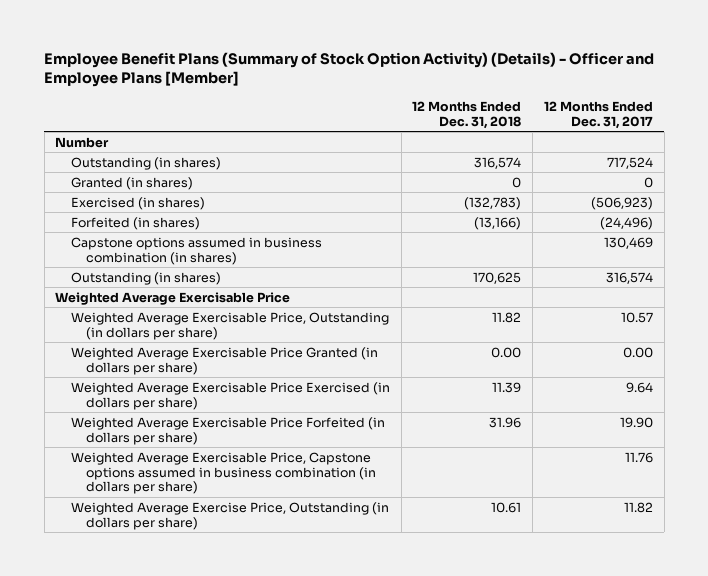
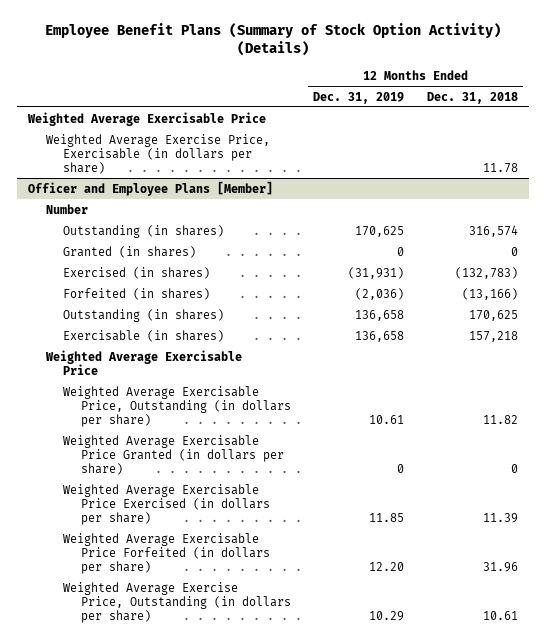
[44,51,655,88] Employee Benefit Plans (Summary of Stock Option Activity) (Details) - Officer and Employee Plans [Member] -> [45,23,502,57] Employee Benefit Plans (Summary of Stock Option Activity) (Details)
[543,100,653,129] 12 Months Ended Dec. 31, 2017 -> none
none -> [313,91,405,104] Dec. 31, 2019
none -> [27,111,267,126] Weighted Average Exercisable Price
none -> [45,133,270,175] Weighted Average Exercise Price, Exercisable (in dollars per share)
none -> [28,180,274,196] Officer and Employee Plans [Member]
[70,236,322,265] Capstone options assumed in business combination (in shares) -> none
none -> [63,329,225,342] Exercisable (in shares)
[491,346,522,358] 0.00 -> [510,464,518,474] 0
[70,451,377,495] Weighted Average Exercisable Price, Capstone options assumed in business combination (in dollars per share) -> none

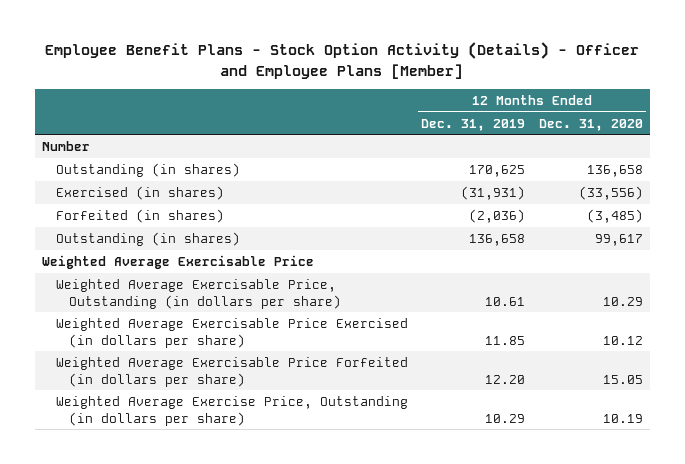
[45,23,502,57] Employee Benefit Plans (Summary of Stock Option Activity) (Details) -> [45,42,640,79] Employee Benefit Plans - Stock Option Activity (Details) - Officer and Employee Plans [Member]
[426,91,518,104] Dec. 31, 2018 -> none
none -> [538,118,643,131] Dec. 31, 2020
[27,111,267,126] Weighted Average Exercisable Price -> none
[45,133,270,175] Weighted Average Exercise Price, Exercisable (in dollars per share) -> none
[28,180,274,196] Officer and Employee Plans [Member] -> none
[63,245,197,258] Granted (in shares) -> none
[63,329,225,342] Exercisable (in shares) -> none
[63,434,285,476] Weighted Average Exercisable Price Granted (in dollars per share) -> none

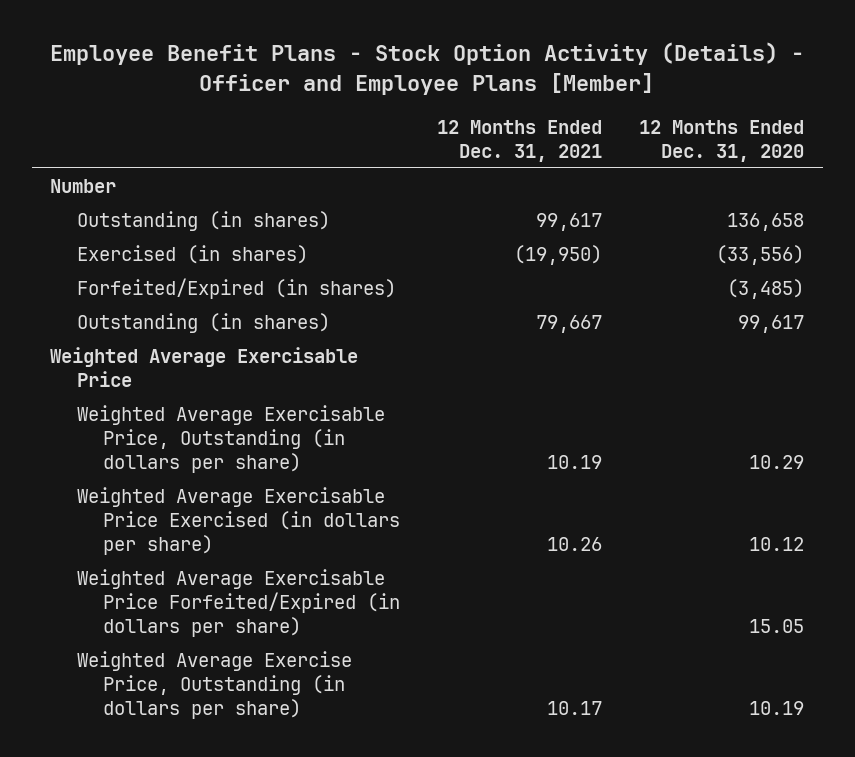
[421,118,526,131] Dec. 31, 2019 -> none
none -> [437,119,603,162] 12 Months Ended Dec. 31, 2021
[55,208,224,223] Forfeited (in shares) -> [76,277,396,299] Forfeited/Expired (in shares)
[55,356,408,387] Weighted Average Exercisable Price Forfeited (in dollars per share) -> [76,568,401,637] Weighted Average Exercisable Price Forfeited/Expired (in dollars per share)

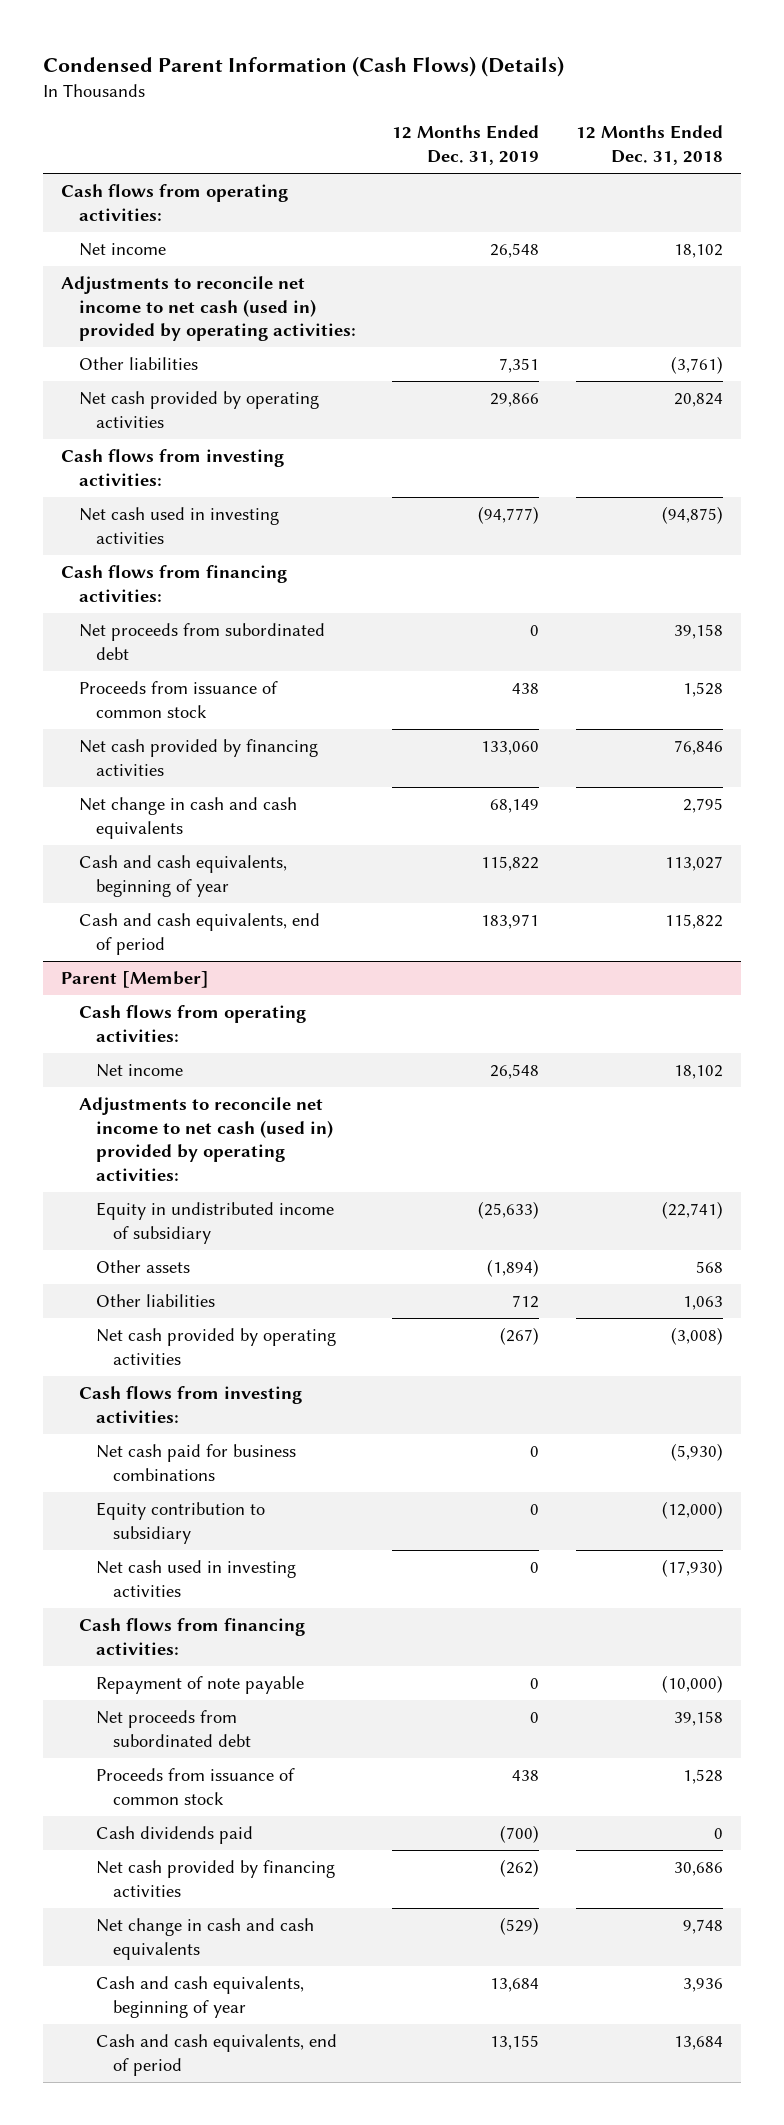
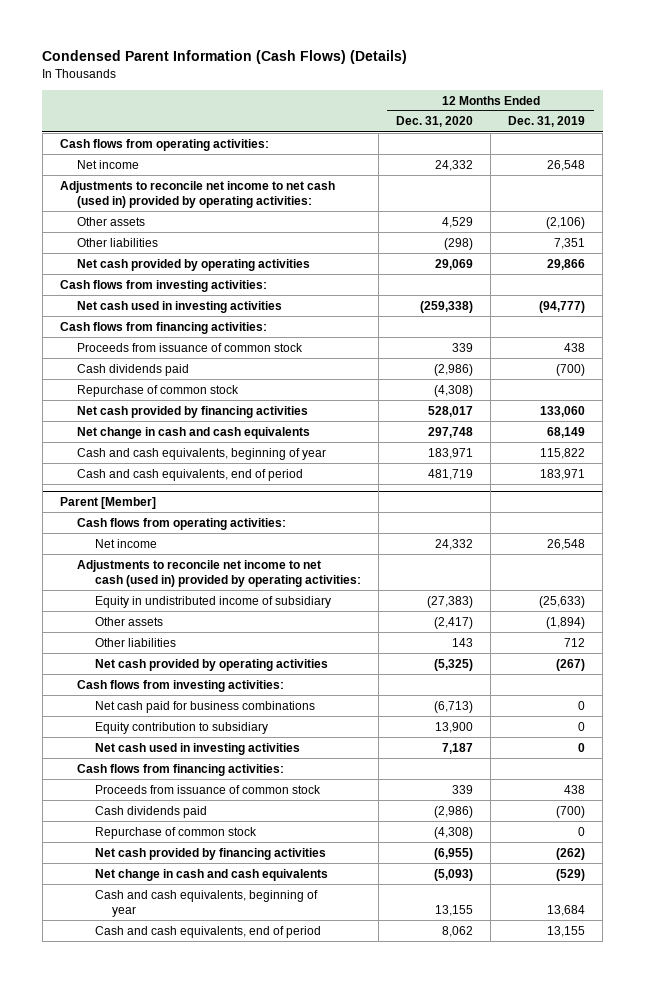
[575,125,723,166] 12 Months Ended Dec. 31, 2018 -> none
none -> [395,116,473,128] Dec. 31, 2020
none -> [77,216,146,226] Other assets
[78,623,325,660] Net proceeds from subordinated debt -> none
none -> [77,363,190,376] Cash dividends paid
none -> [77,384,240,397] Repurchase of common stock
[95,1676,304,1695] Repayment of note payable -> none
[95,1710,252,1747] Net proceeds from subordinated debt -> none
none -> [94,826,257,839] Repurchase of common stock

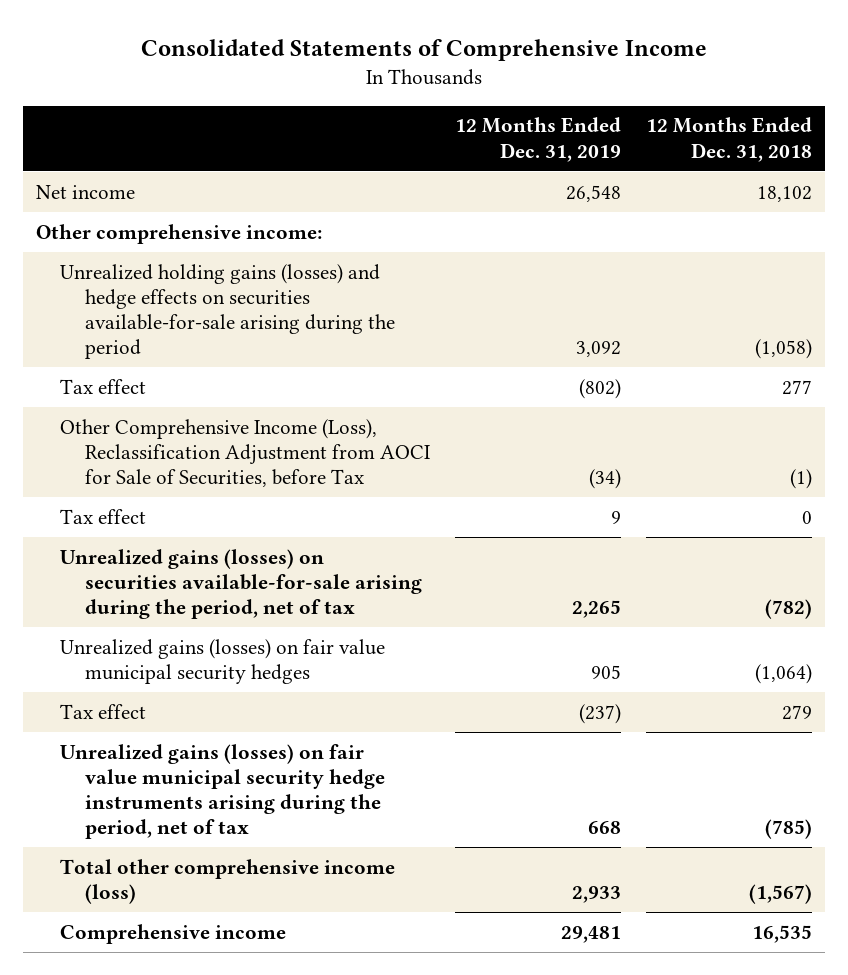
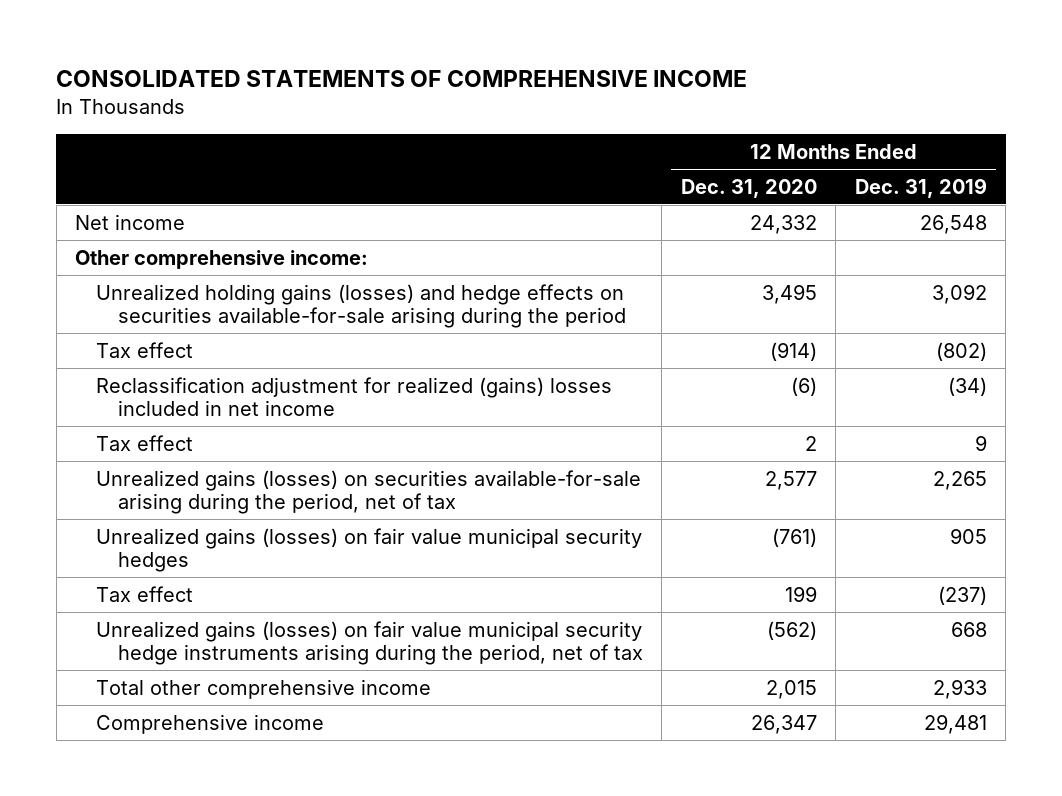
[141,39,708,62] Consolidated Statements of Comprehensive Income -> [56,70,748,88] CONSOLIDATED STATEMENTS OF COMPREHENSIVE INCOME
[646,117,813,162] 12 Months Ended Dec. 31, 2018 -> none
none -> [680,178,817,198] Dec. 31, 2020
[60,418,430,488] Other Comprehensive Income (Loss), Reclassification Adjustment from AOCI for Sale of Securities, before Tax -> [96,376,613,416] Reclassification adjustment for realized (gains) losses included in net income
[60,858,396,904] Total other comprehensive income (loss) -> [96,678,432,699] Total other comprehensive income

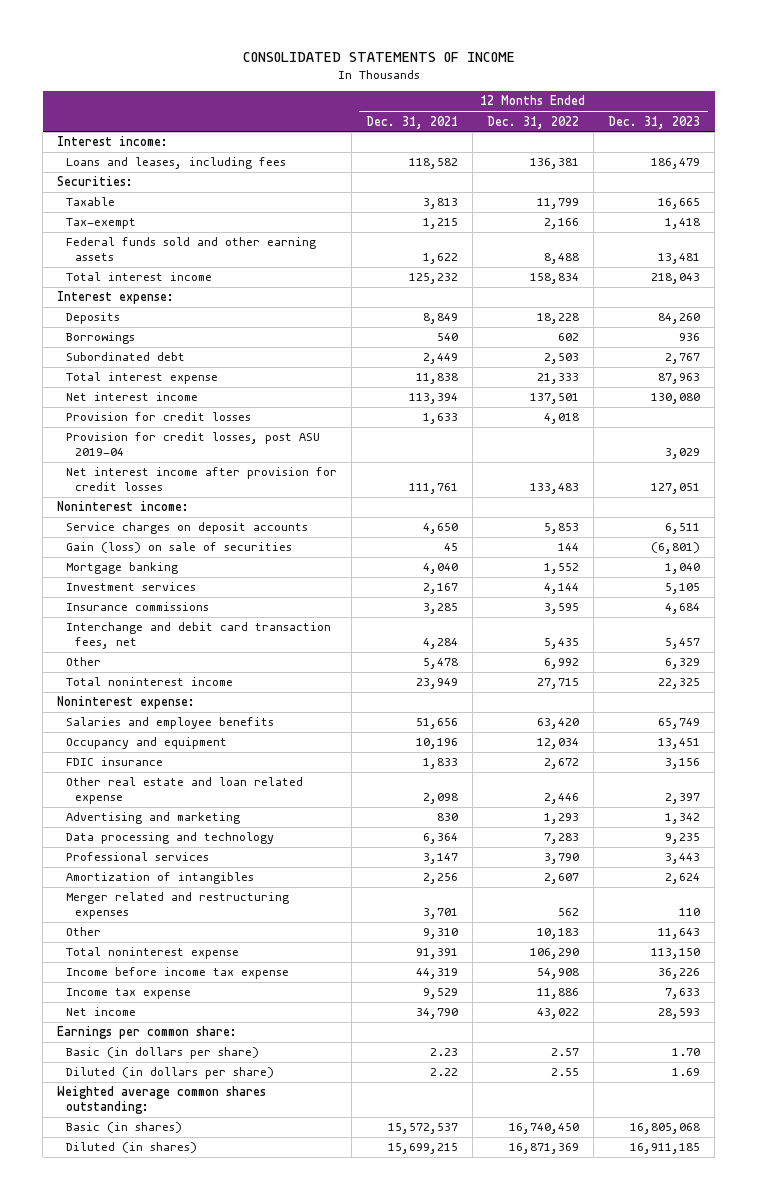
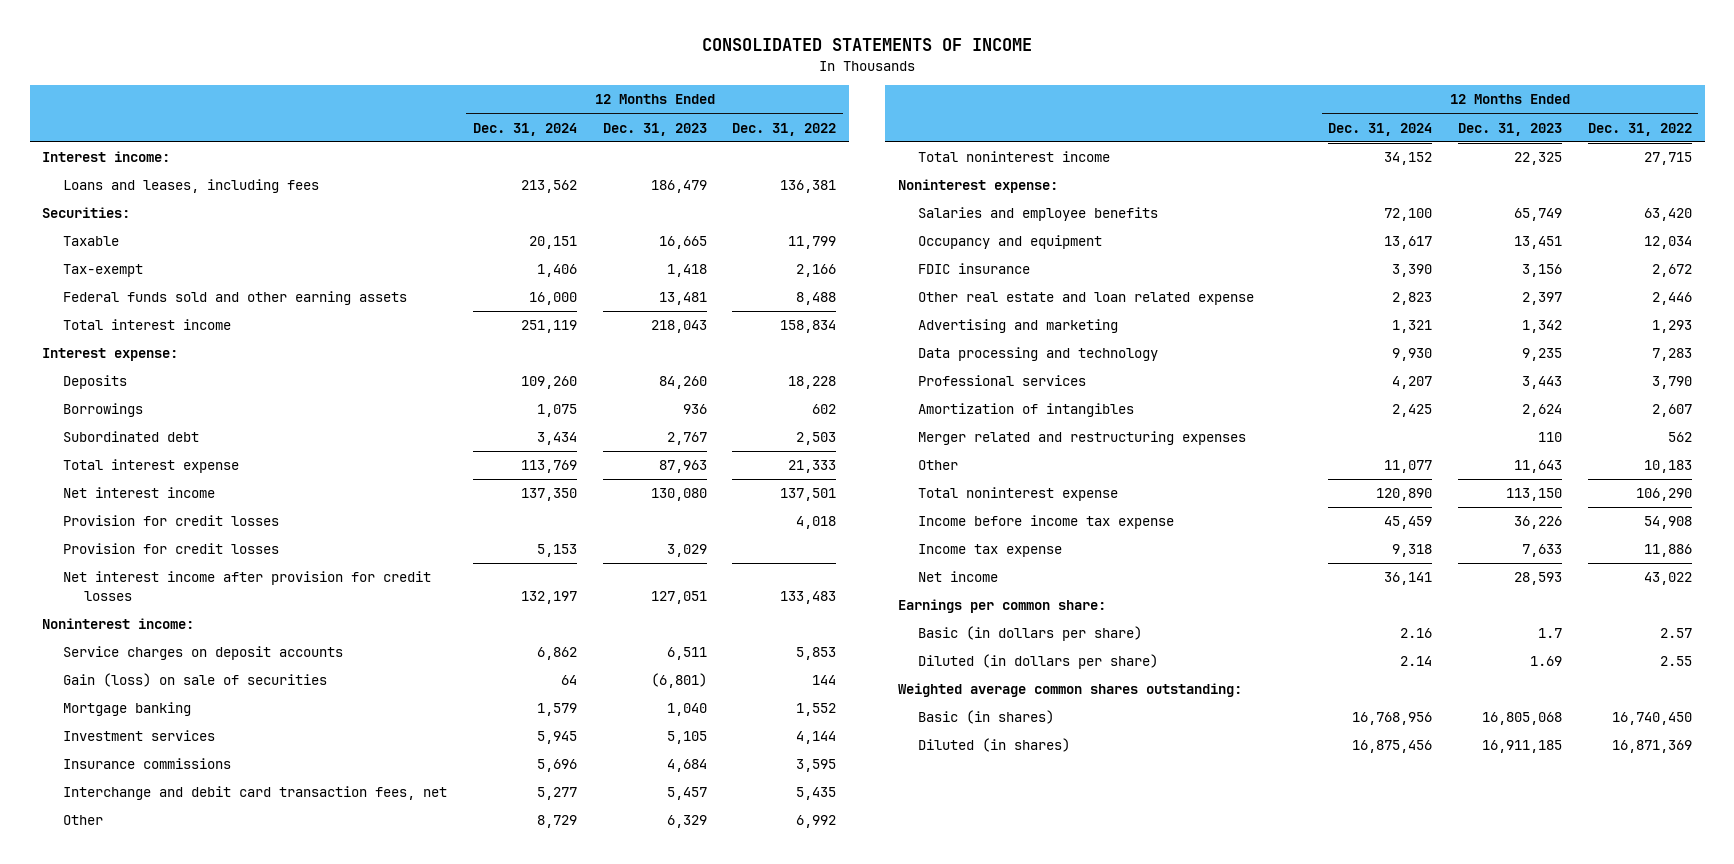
[366,115,459,129] Dec. 31, 2021 -> none
none -> [472,122,577,136] Dec. 31, 2024
[65,432,320,457] Provision for credit losses, post ASU 2019-04 -> [63,543,280,555] Provision for credit losses
[672,1048,701,1057] 1.70 -> [1537,628,1562,639] 1.7

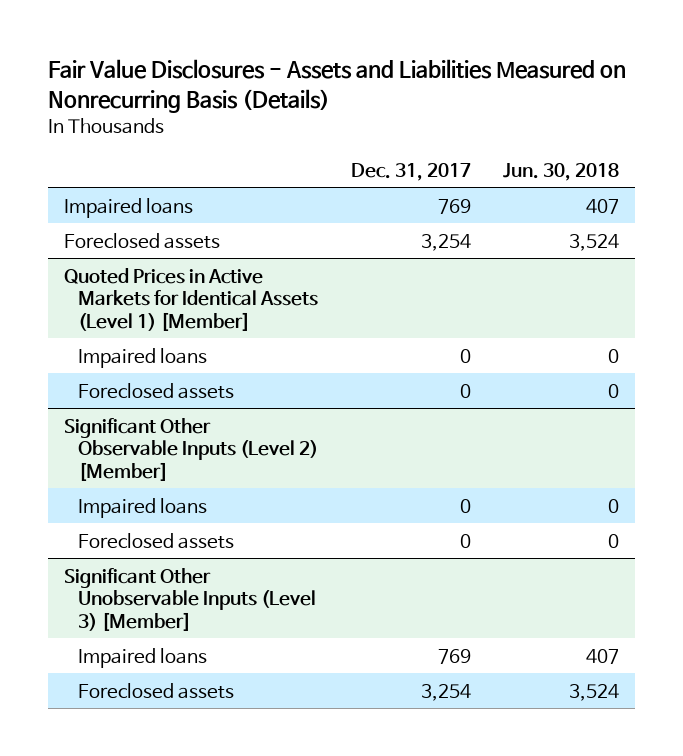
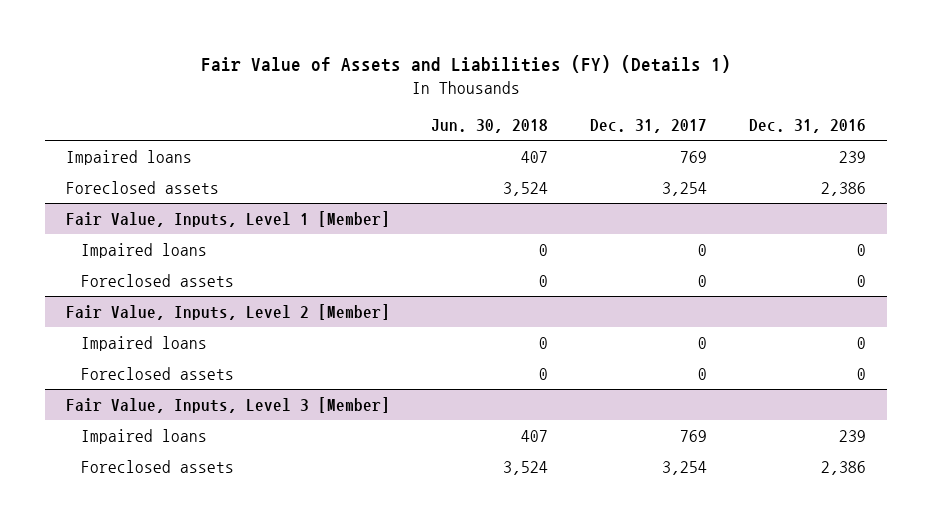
[47,59,626,113] Fair Value Disclosures - Assets and Liabilities Measured on Nonrecurring Basis (Details) -> [200,55,731,74] Fair Value of Assets and Liabilities (FY) (Details 1)
none -> [748,119,866,134] Dec. 31, 2016
[63,267,319,331] Quoted Prices in Active Markets for Identical Assets (Level 1) [Member] -> [65,210,390,227] Fair Value, Inputs, Level 1 [Member]
[63,417,319,481] Significant Other Observable Inputs (Level 2) [Member] -> [65,303,390,320] Fair Value, Inputs, Level 2 [Member]
[63,567,317,631] Significant Other Unobservable Inputs (Level 3) [Member] -> [65,396,390,413] Fair Value, Inputs, Level 3 [Member]

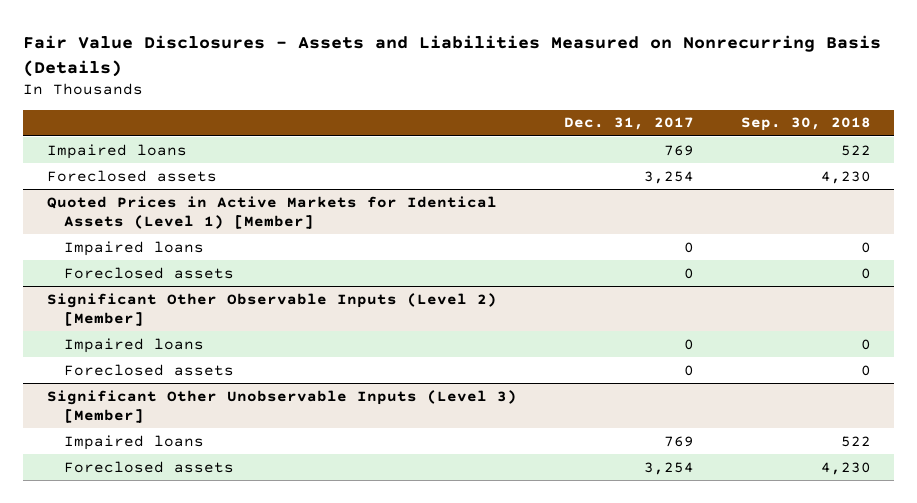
[200,55,731,74] Fair Value of Assets and Liabilities (FY) (Details 1) -> [23,34,882,77] Fair Value Disclosures - Assets and Liabilities Measured on Nonrecurring Basis (Details)
[431,119,549,134] Jun. 30, 2018 -> none
[748,119,866,134] Dec. 31, 2016 -> none
none -> [740,117,871,132] Sep. 30, 2018
[65,210,390,227] Fair Value, Inputs, Level 1 [Member] -> [46,195,497,230] Quoted Prices in Active Markets for Identical Assets (Level 1) [Member]
[65,303,390,320] Fair Value, Inputs, Level 2 [Member] -> [46,292,497,327] Significant Other Observable Inputs (Level 2) [Member]
[65,396,390,413] Fair Value, Inputs, Level 3 [Member] -> [46,389,517,424] Significant Other Unobservable Inputs (Level 3) [Member]

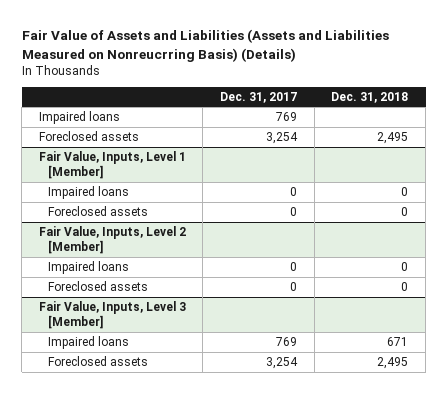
[23,34,882,77] Fair Value Disclosures - Assets and Liabilities Measured on Nonrecurring Basis (Details) -> [21,29,389,62] Fair Value of Assets and Liabilities (Assets and Liabilities Measured on Nonreucrring Basis) (Details)
[740,117,871,132] Sep. 30, 2018 -> none
none -> [331,91,409,103] Dec. 31, 2018
[46,195,497,230] Quoted Prices in Active Markets for Identical Assets (Level 1) [Member] -> [38,150,186,180] Fair Value, Inputs, Level 1 [Member]
[46,292,497,327] Significant Other Observable Inputs (Level 2) [Member] -> [38,225,186,255] Fair Value, Inputs, Level 2 [Member]
[46,389,517,424] Significant Other Unobservable Inputs (Level 3) [Member] -> [38,300,186,330] Fair Value, Inputs, Level 3 [Member]

